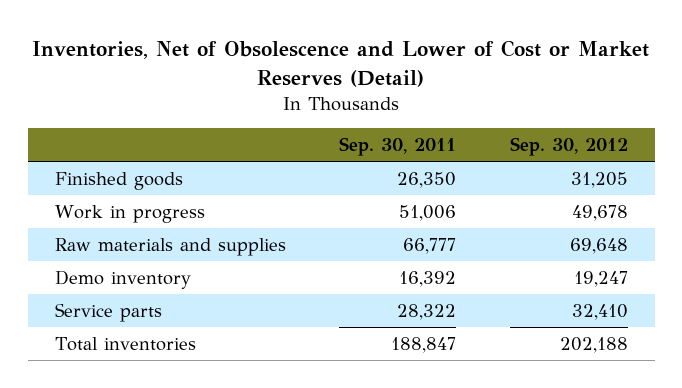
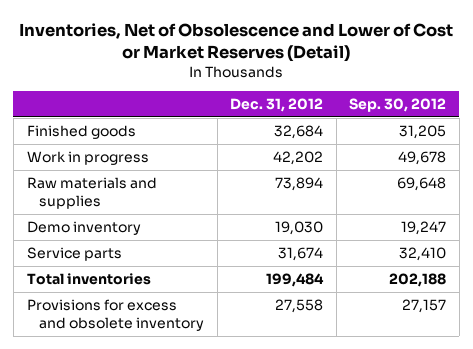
[339,137,457,157] Sep. 30, 2011 -> none
none -> [230,97,324,112] Dec. 31, 2012
none -> [26,298,205,332] Provisions for excess and obsolete inventory

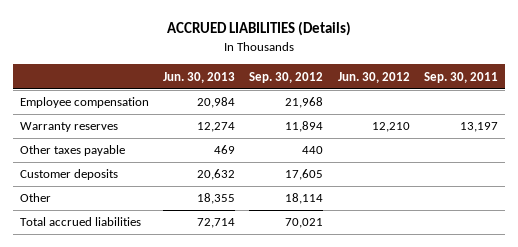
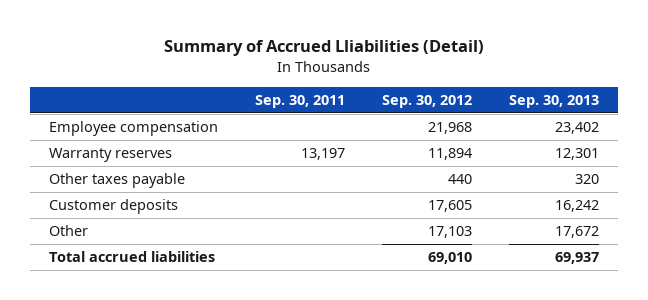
[166,21,351,37] ACCRUED LIABILITIES (Details) -> [163,40,484,57] Summary of Accrued Lliabilities (Detail)
[163,71,236,83] Jun. 30, 2013 -> none
[337,71,410,83] Jun. 30, 2012 -> none
none -> [509,94,600,108] Sep. 30, 2013
[285,193,324,205] 18,114 -> [428,226,473,239] 17,103
[285,218,324,229] 70,021 -> [428,252,473,265] 69,010

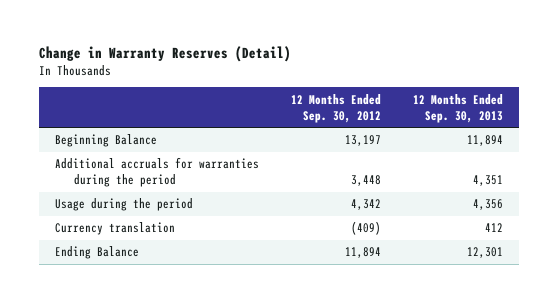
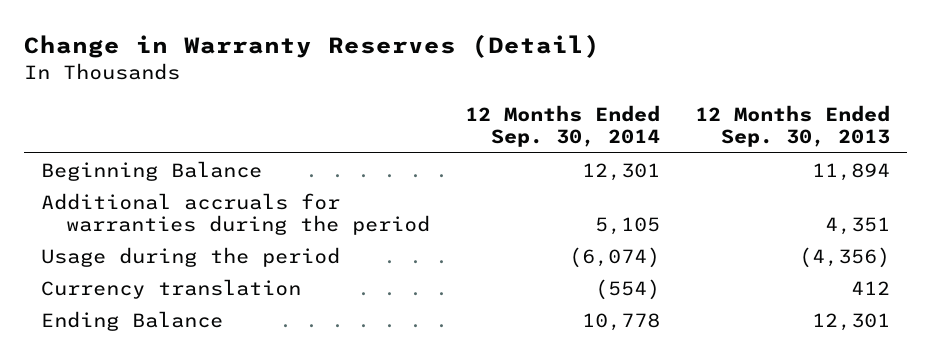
[290,93,381,123] 12 Months Ended Sep. 30, 2012 -> none
none -> [464,104,660,148] 12 Months Ended Sep. 30, 2014
[472,199,503,211] 4,356 -> [798,246,890,268] (4,356)

